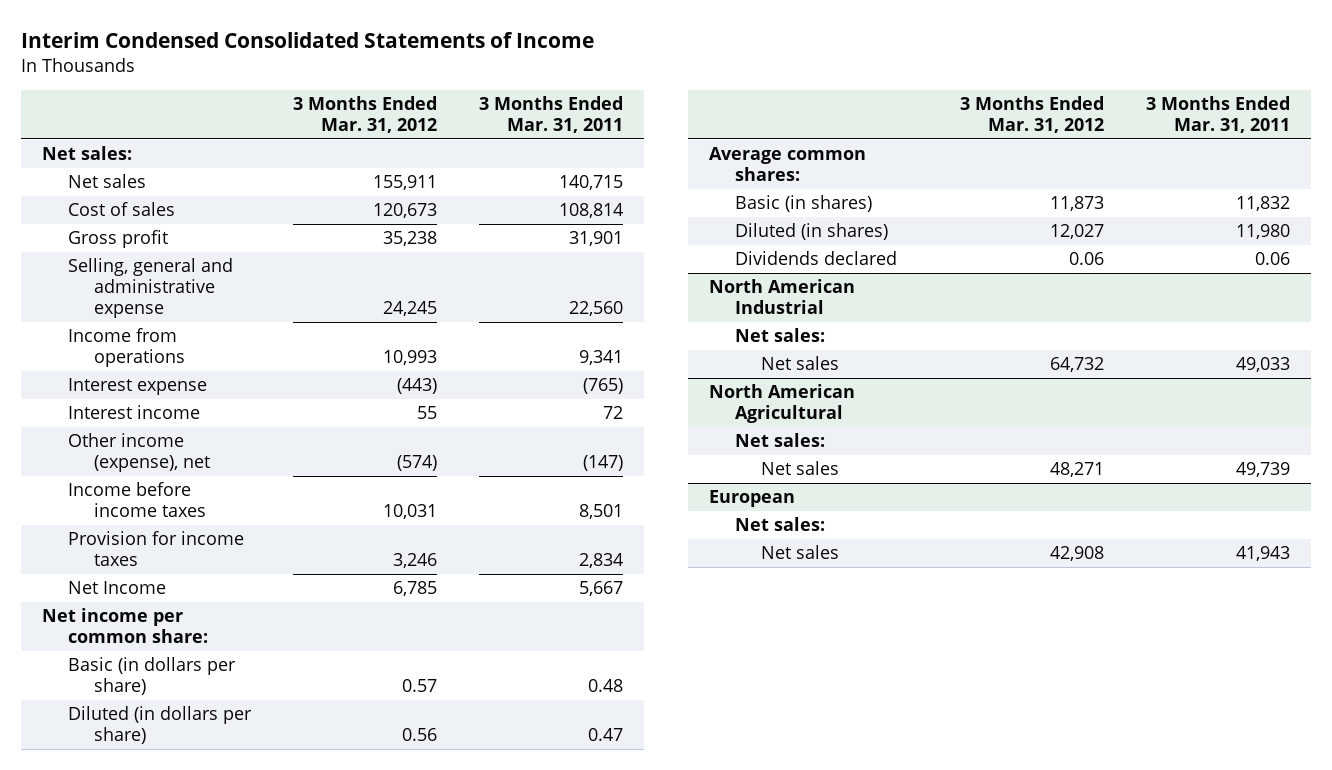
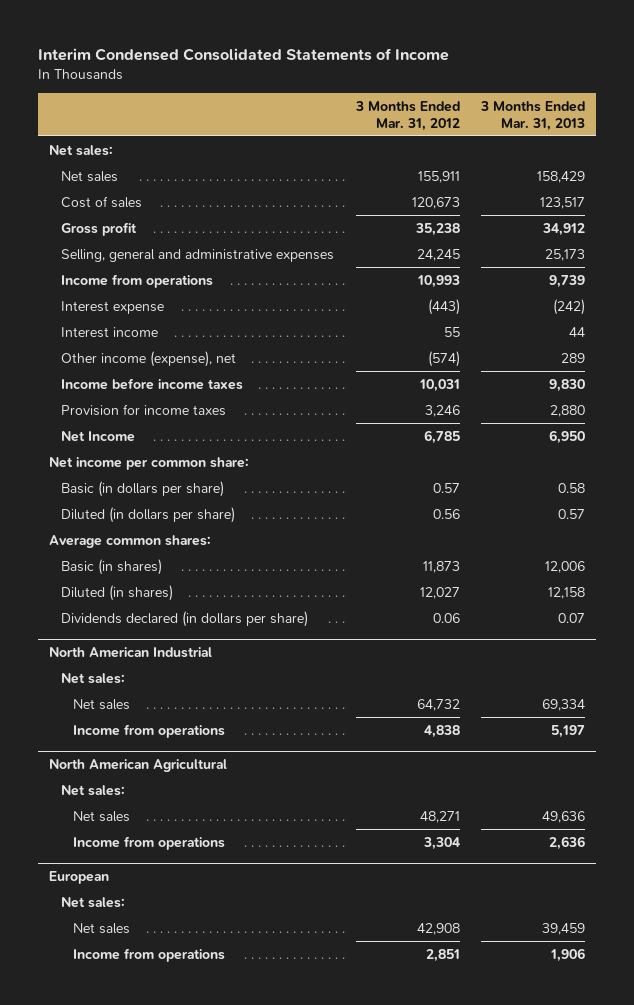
[478,96,623,134] 3 Months Ended Mar. 31, 2011 -> none
none -> [480,100,586,131] 3 Months Ended Mar. 31, 2013
[67,258,233,319] Selling, general and administrative expense -> [60,248,334,262] Selling, general and administrative expenses
[735,251,898,266] Dividends declared -> [60,610,308,627] Dividends declared (in dollars per share)
none -> [72,723,225,738] Income from operations
none -> [72,835,225,850] Income from operations
none -> [72,947,225,962] Income from operations

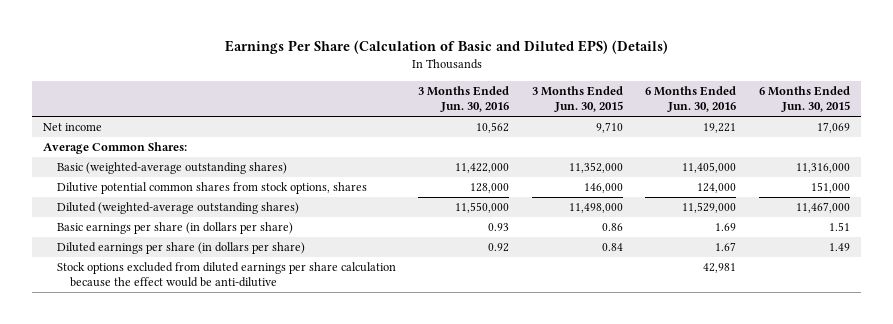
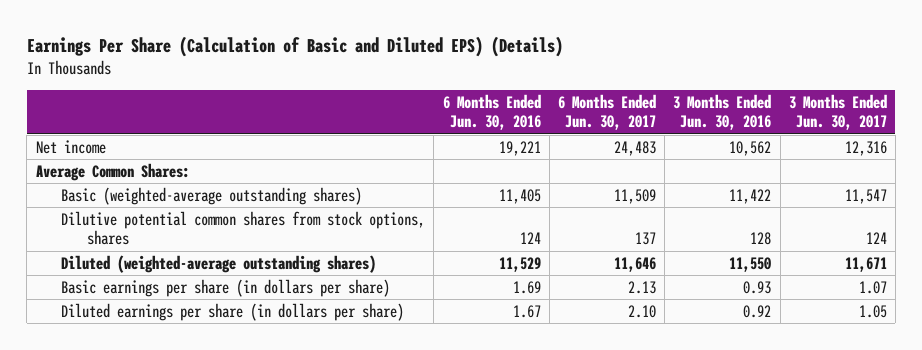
[531,86,623,113] 3 Months Ended Jun. 30, 2015 -> none
[759,86,851,113] 6 Months Ended Jun. 30, 2015 -> none
none -> [557,94,656,131] 6 Months Ended Jun. 30, 2017
none -> [788,94,887,131] 3 Months Ended Jun. 30, 2017
[455,163,510,174] 11,422,000 -> [729,188,772,204] 11,422
[682,162,737,174] 11,405,000 -> [498,188,541,204] 11,405
[470,183,510,194] 128,000 -> [750,232,772,246] 128
[697,183,737,194] 124,000 -> [519,232,541,245] 124
[455,202,510,214] 11,550,000 -> [729,256,772,272] 11,550
[682,202,737,214] 11,529,000 -> [498,256,541,272] 11,529
[56,262,396,288] Stock options excluded from diluted earnings per share calculation because the effect would be anti-dilutive -> none

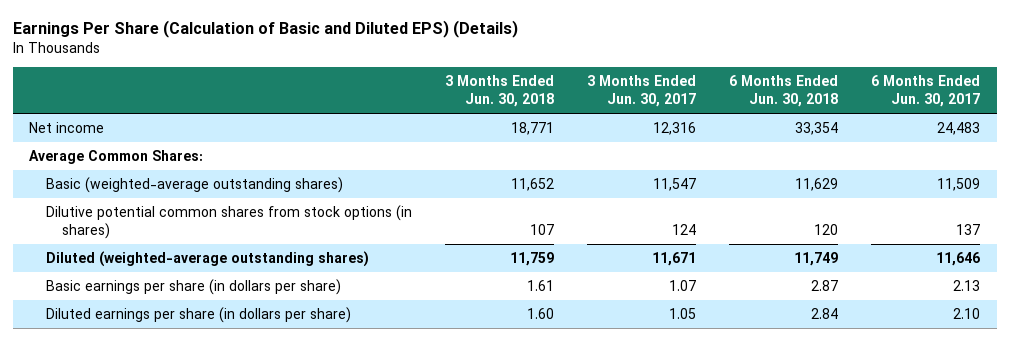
[442,94,541,131] 6 Months Ended Jun. 30, 2016 -> none
[673,94,772,131] 3 Months Ended Jun. 30, 2016 -> none
none -> [444,75,554,107] 3 Months Ended Jun. 30, 2018
none -> [729,75,839,107] 6 Months Ended Jun. 30, 2018
[61,210,426,246] Dilutive potential common shares from stock options, shares -> [45,205,412,239] Dilutive potential common shares from stock options (in shares)

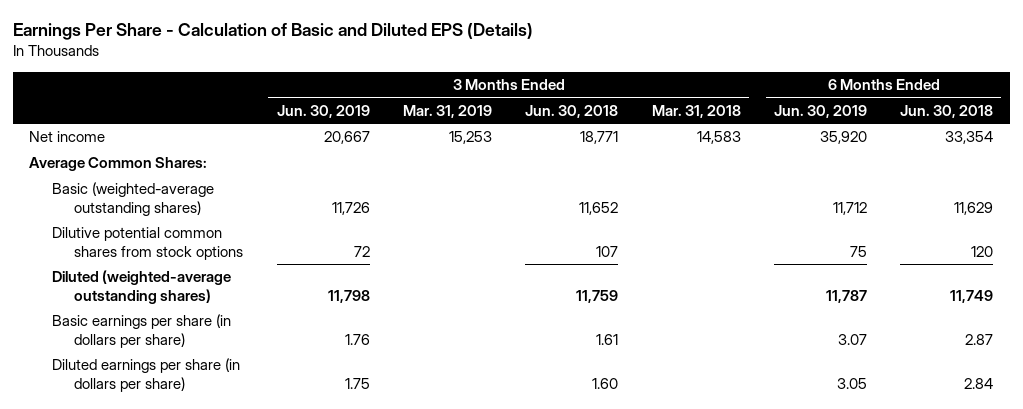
[12,20,518,39] Earnings Per Share (Calculation of Basic and Diluted EPS) (Details) -> [12,23,533,41] Earnings Per Share - Calculation of Basic and Diluted EPS (Details)
[587,75,697,107] 3 Months Ended Jun. 30, 2017 -> none
[871,75,981,107] 6 Months Ended Jun. 30, 2017 -> none
none -> [276,104,370,118] Jun. 30, 2019
none -> [402,104,492,118] Mar. 31, 2019
none -> [651,104,741,118] Mar. 31, 2018
none -> [773,104,867,118] Jun. 30, 2019
[45,205,412,239] Dilutive potential common shares from stock options (in shares) -> [51,227,244,260] Dilutive potential common shares from stock options

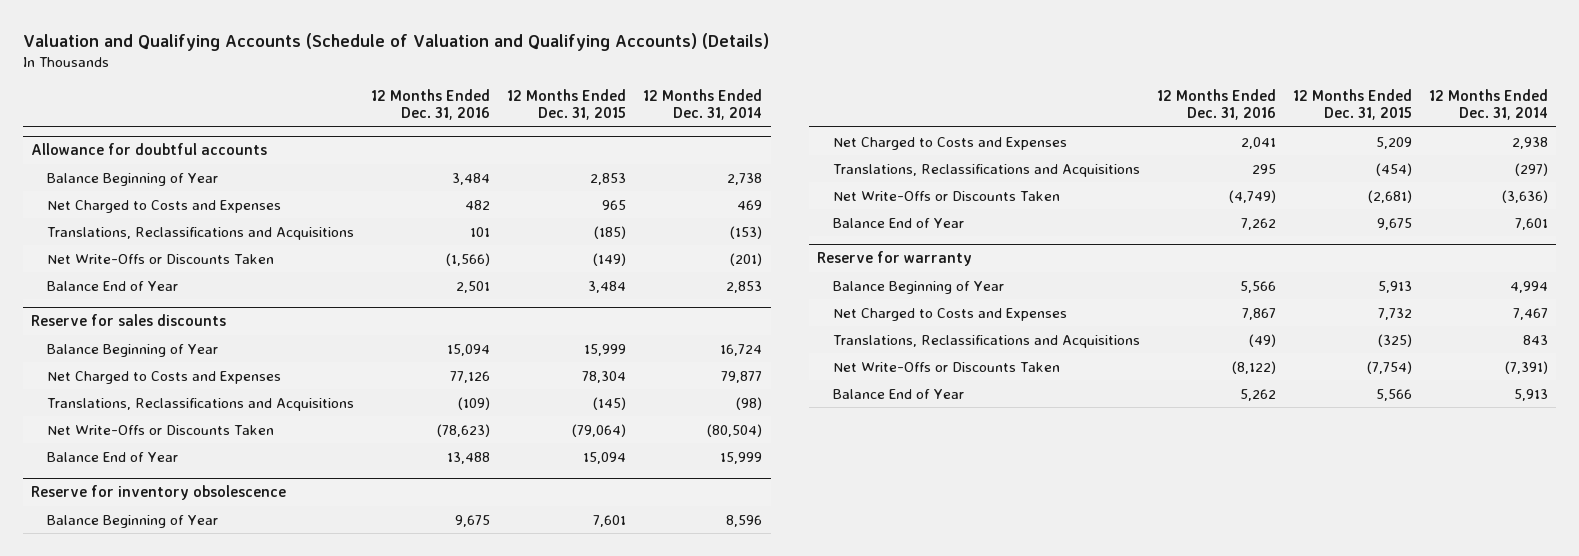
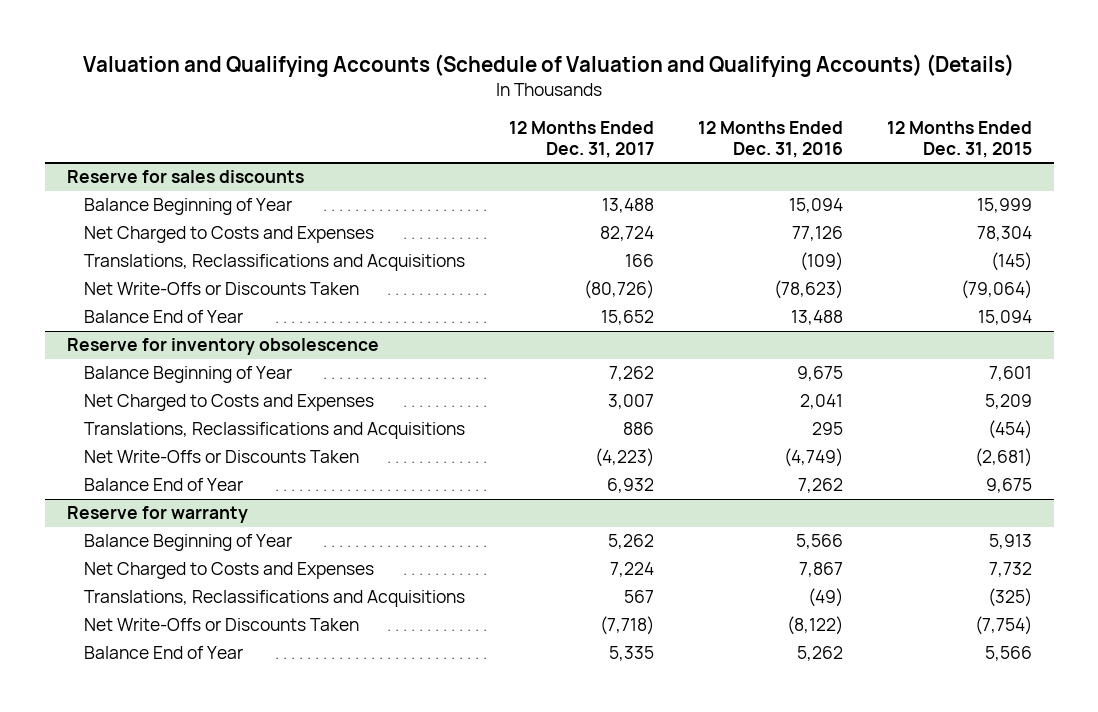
[643,88,763,121] 12 Months Ended Dec. 31, 2014 -> none
none -> [508,120,654,158] 12 Months Ended Dec. 31, 2017
[31,143,268,156] Allowance for doubtful accounts -> none
[46,172,218,186] Balance Beginning of Year -> none
[46,199,281,213] Net Charged to Costs and Expenses -> none
[46,226,354,240] Translations, Reclassifications and Acquisitions -> none
[46,253,274,264] Net Write-Offs or Discounts Taken -> none
[46,280,178,291] Balance End of Year -> none

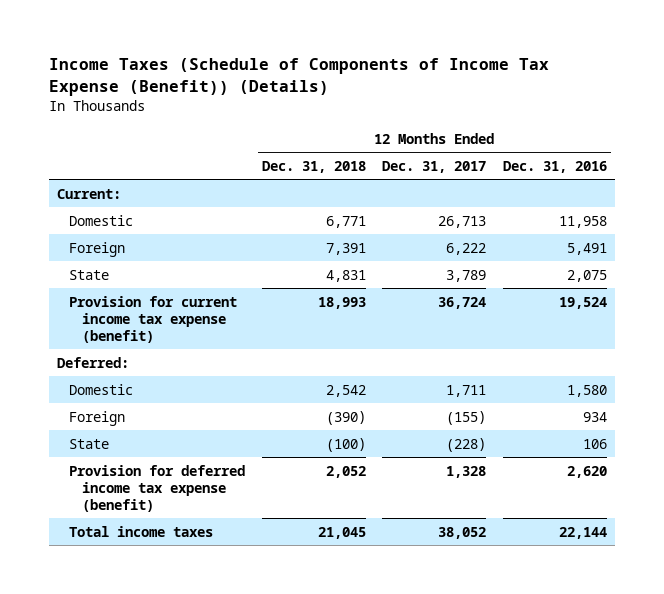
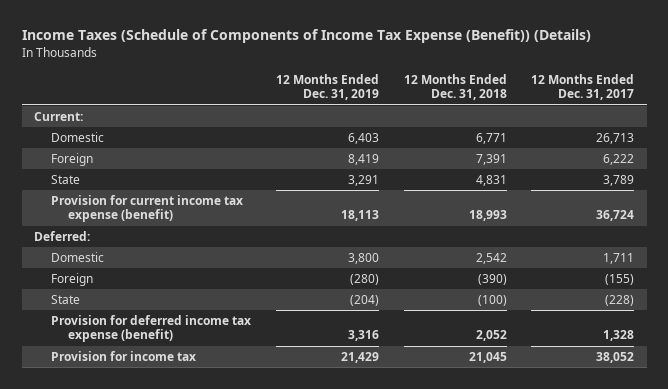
[502,160,607,173] Dec. 31, 2016 -> none
none -> [275,74,379,101] 12 Months Ended Dec. 31, 2019
[69,525,214,537] Total income taxes -> [51,351,197,362] Provision for income tax

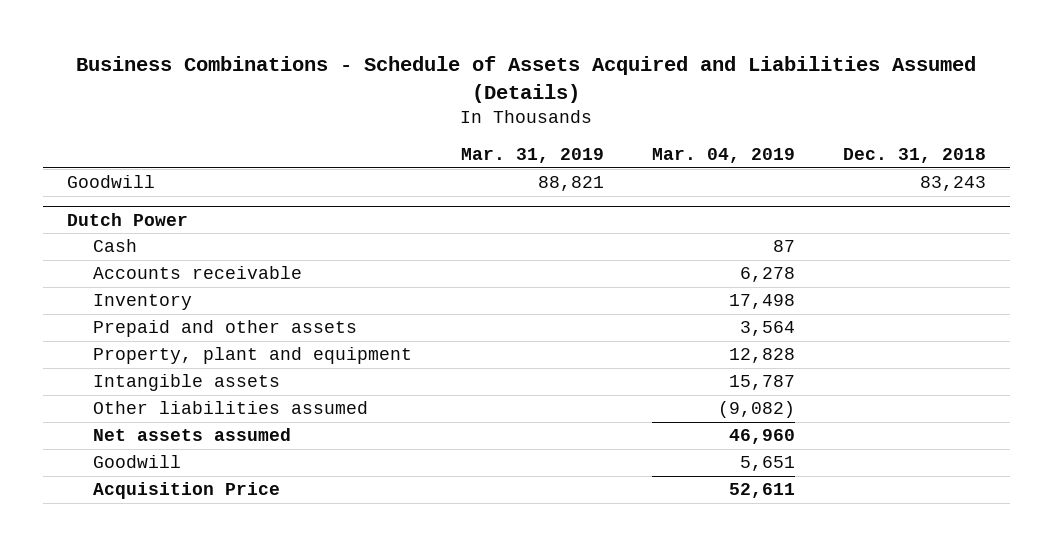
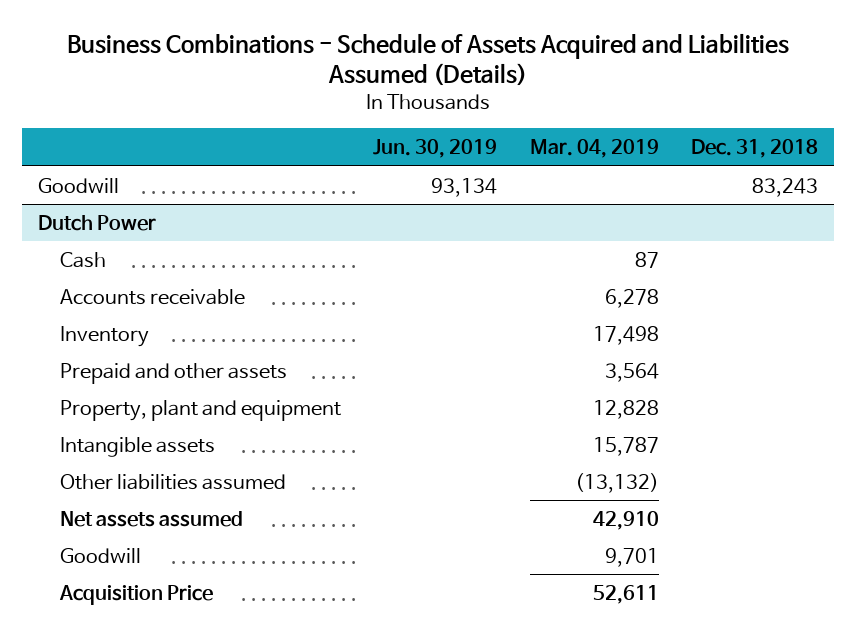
[460,148,604,164] Mar. 31, 2019 -> none
none -> [373,138,498,158] Jun. 30, 2019
[717,401,795,419] (9,082) -> [574,472,659,493] (13,132)
[728,429,795,445] 46,960 -> [592,510,659,530] 42,910
[739,456,795,472] 5,651 -> [604,547,659,567] 9,701

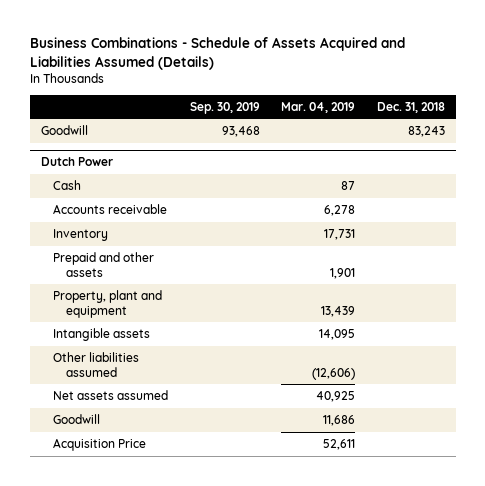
[373,138,498,158] Jun. 30, 2019 -> none
none -> [189,101,260,114] Sep. 30, 2019
[592,325,659,345] 17,498 -> [324,229,356,241] 17,731
[604,362,659,382] 3,564 -> [330,267,356,279] 1,901
[592,399,659,419] 12,828 -> [321,305,356,317] 13,439
[592,436,659,456] 15,787 -> [319,329,356,341] 14,095
[574,472,659,493] (13,132) -> [312,367,356,380] (12,606)
[592,510,659,530] 42,910 -> [316,391,356,403] 40,925
[604,547,659,567] 9,701 -> [323,415,356,427] 11,686

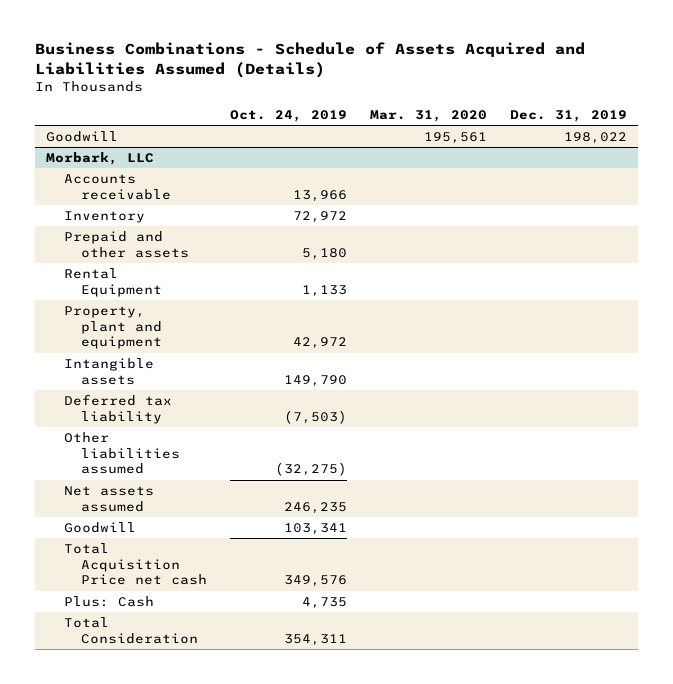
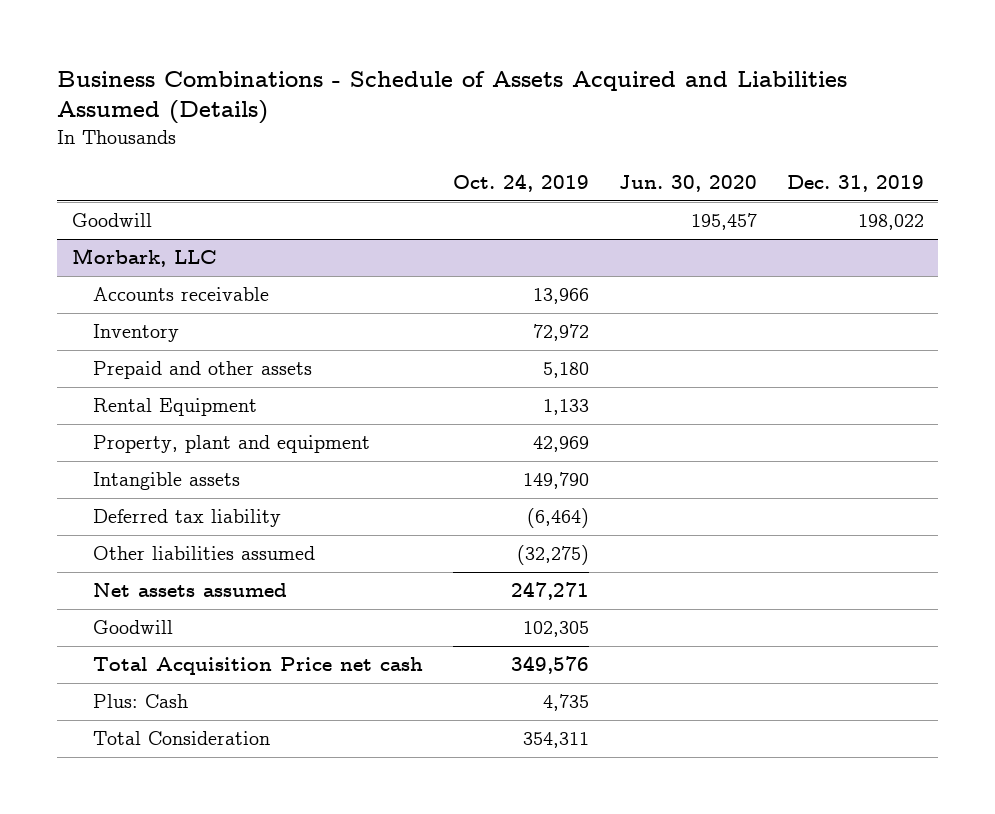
[369,109,487,122] Mar. 31, 2020 -> none
none -> [618,174,757,192] Jun. 30, 2020
[293,337,348,350] 42,972 -> [532,436,589,453] 42,969
[284,409,348,424] (7,503) -> [526,508,589,529] (6,464)
[284,501,348,514] 246,235 -> [510,582,589,601] 247,271
[284,523,348,536] 103,341 -> [522,621,589,638] 102,305

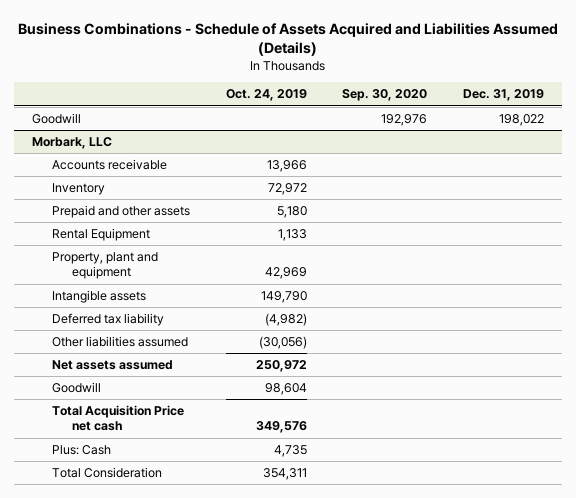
[618,174,757,192] Jun. 30, 2020 -> none
none -> [342,89,428,102] Sep. 30, 2020
[526,508,589,529] (6,464) -> [264,313,307,327] (4,982)
[516,545,589,566] (32,275) -> [258,336,307,350] (30,056)
[510,582,589,601] 247,271 -> [255,360,307,373] 250,972
[522,621,589,638] 102,305 -> [264,383,307,396] 98,604

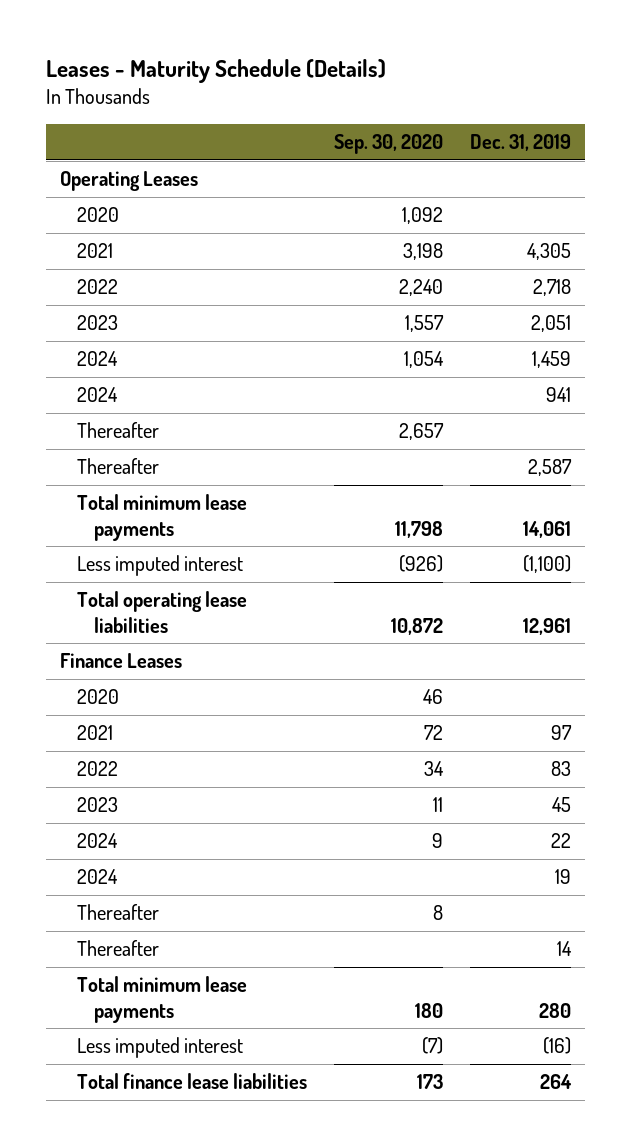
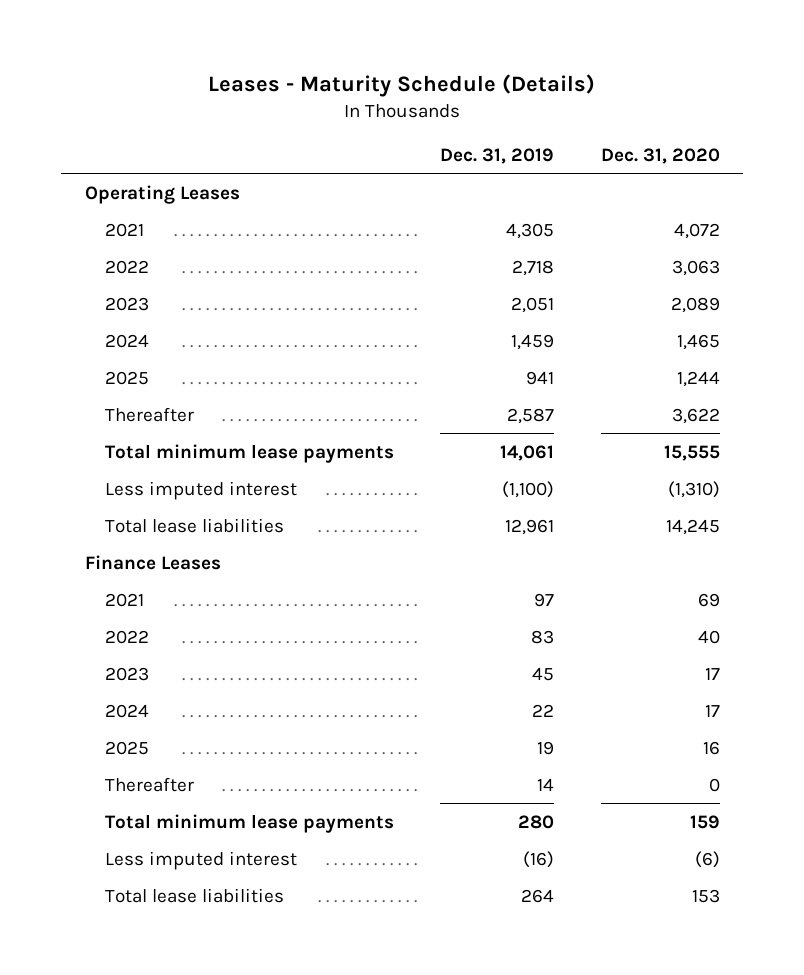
[333,134,443,155] Sep. 30, 2020 -> none
none -> [600,147,720,164] Dec. 31, 2020
[76,207,119,223] 2020 -> none
[76,422,159,439] Thereafter -> none
[76,387,118,403] 2024 -> [104,370,149,385] 2025
[76,591,247,633] Total operating lease liabilities -> [104,517,284,533] Total lease liabilities
[76,689,119,705] 2020 -> none
[76,904,159,921] Thereafter -> none
[76,869,118,885] 2024 -> [104,740,149,755] 2025
[76,1073,307,1090] Total finance lease liabilities -> [104,887,284,903] Total lease liabilities

